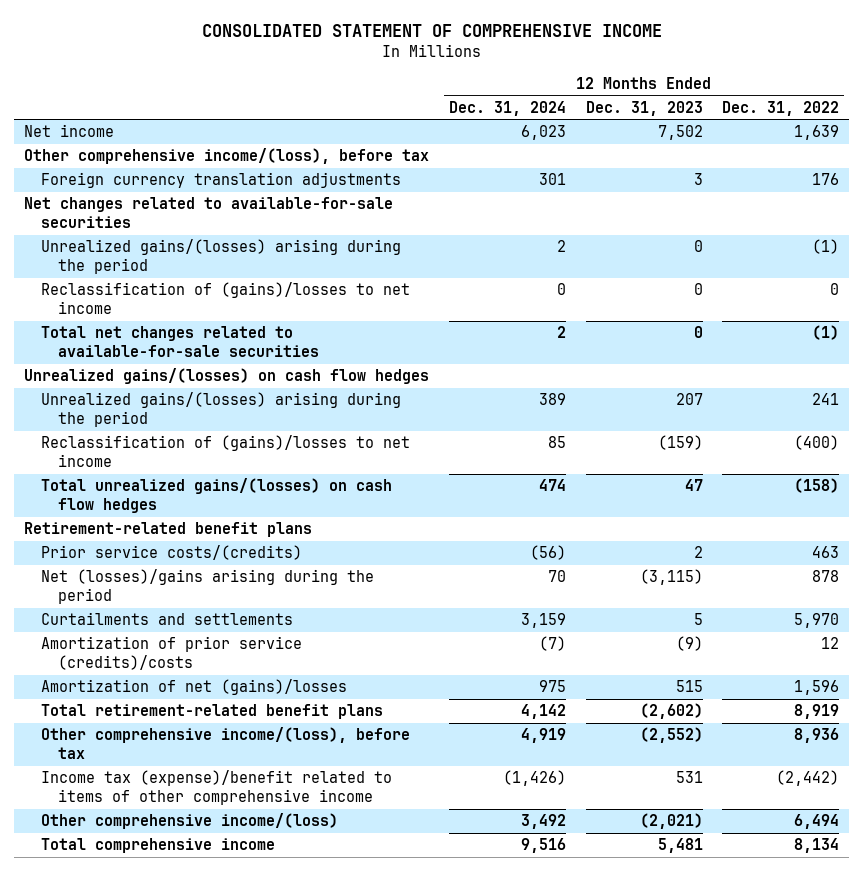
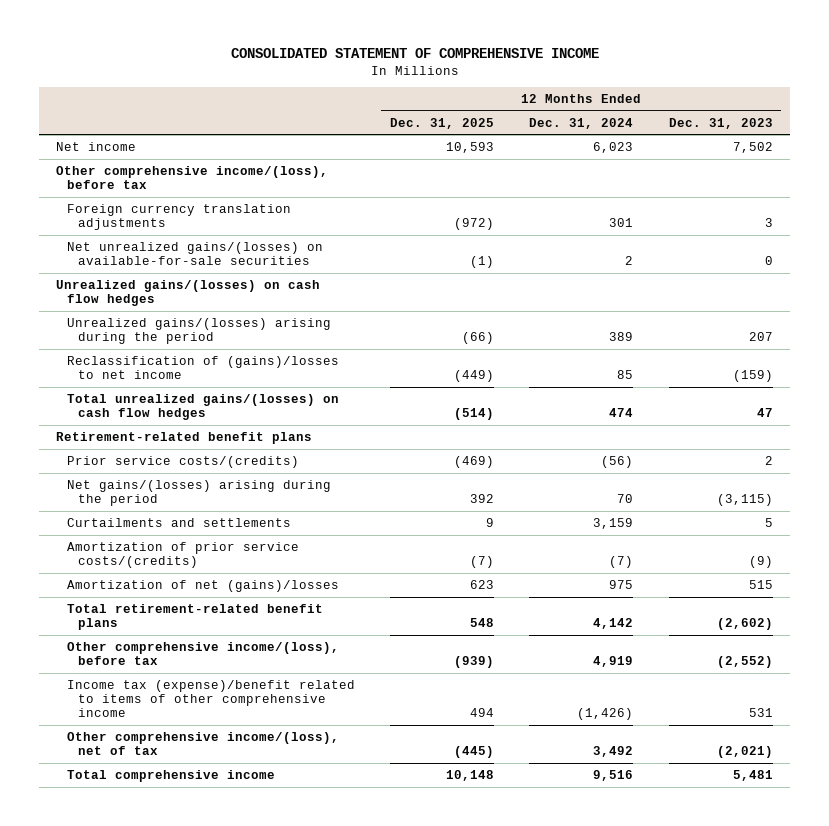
[722,100,840,116] Dec. 31, 2022 -> none
none -> [390,117,495,129] Dec. 31, 2025
[23,197,393,229] Net changes related to available-for-sale securities -> none
[40,239,401,275] Unrealized gains/(losses) arising during the period -> none
[40,282,410,315] Reclassification of (gains)/losses to net income -> none
[40,326,319,358] Total net changes related to available-for-sale securities -> [67,241,324,266] Net unrealized gains/(losses) on available-for-sale securities
[40,569,374,605] Net (losses)/gains arising during the period -> [67,479,332,507] Net gains/(losses) arising during the period
[40,636,302,671] Amortization of prior service (credits)/costs -> [67,541,300,569] Amortization of prior service costs/(credits)
[40,813,338,830] Other comprehensive income/(loss) -> [67,731,340,756] Other comprehensive income/(loss), net of tax

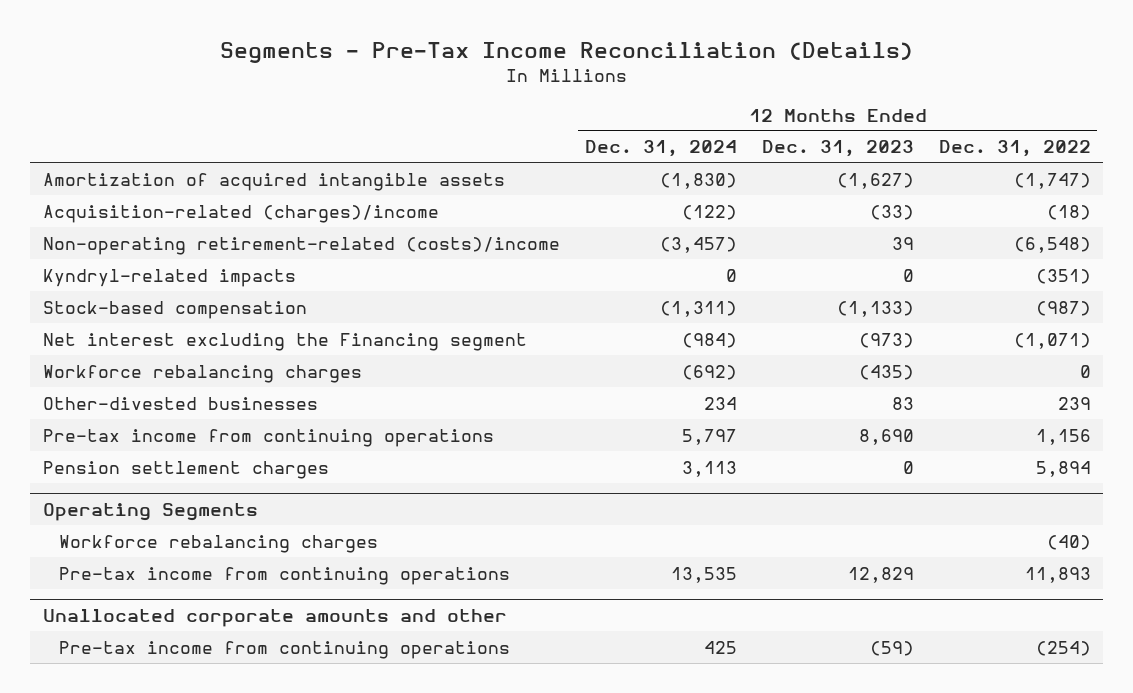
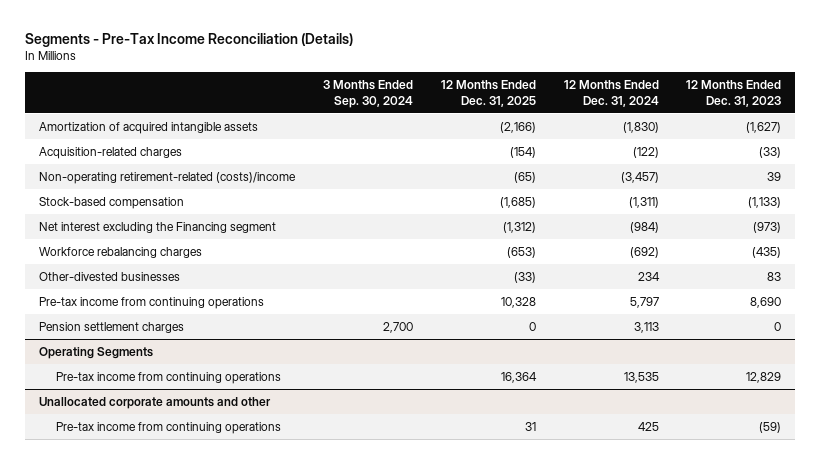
[938,140,1091,158] Dec. 31, 2022 -> none
none -> [322,79,413,108] 3 Months Ended Sep. 30, 2024
none -> [440,79,536,107] 12 Months Ended Dec. 31, 2025
[42,204,439,223] Acquisition-related (charges)/income -> [39,146,183,159] Acquisition-related charges
[42,268,296,287] Kyndryl-related impacts -> none
[58,534,378,553] Workforce rebalancing charges -> none

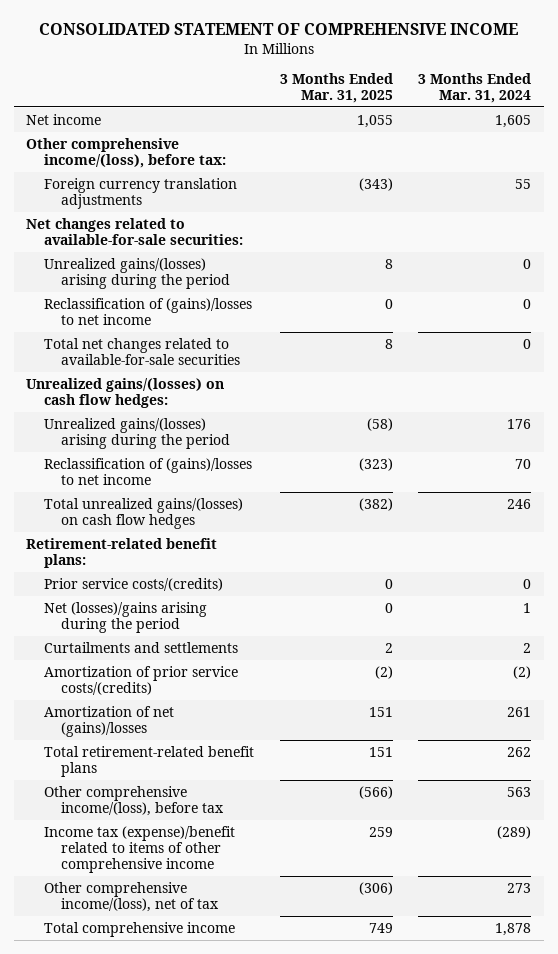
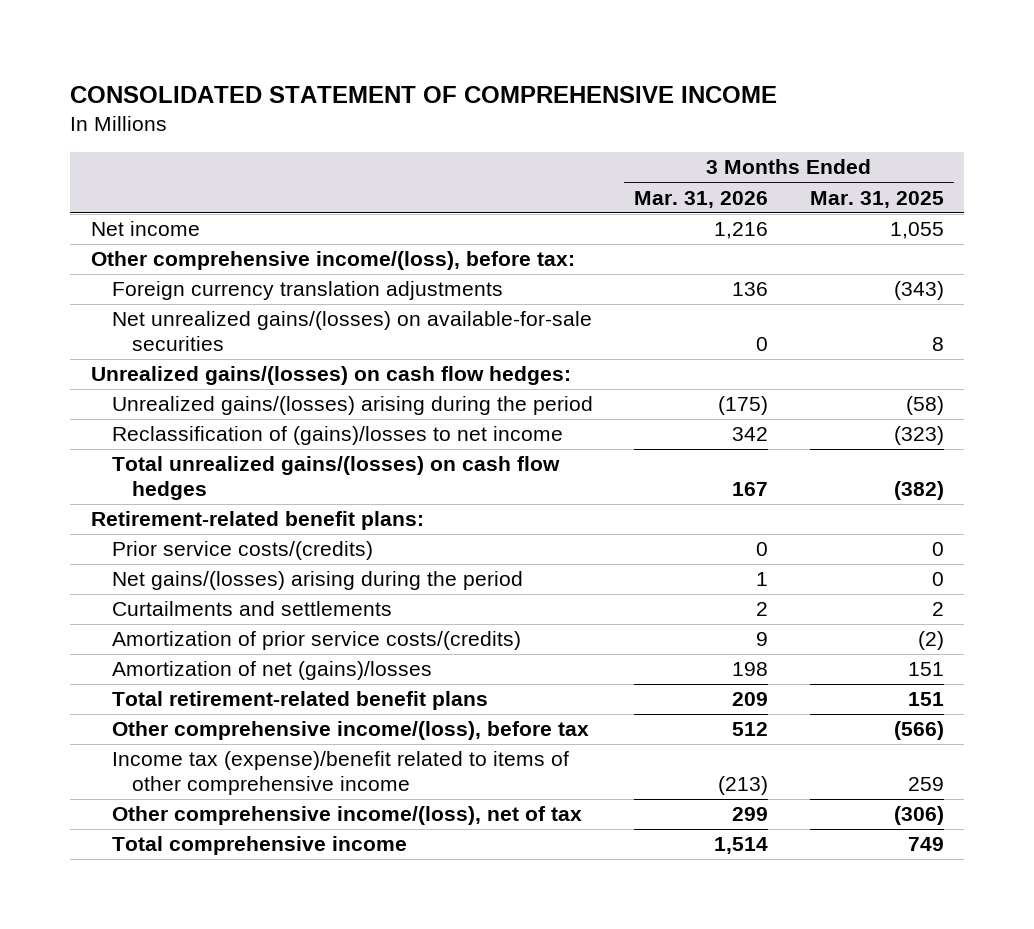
[418,73,532,104] 3 Months Ended Mar. 31, 2024 -> none
none -> [634,190,769,208] Mar. 31, 2026
[26,217,243,245] Net changes related to available-for-sale securities: -> none
[43,257,231,289] Unrealized gains/(losses) arising during the period -> none
[43,297,252,325] Reclassification of (gains)/losses to net income -> none
[43,337,241,365] Total net changes related to available-for-sale securities -> [111,311,592,352] Net unrealized gains/(losses) on available-for-sale securities
[43,601,207,633] Net (losses)/gains arising during the period -> [111,571,523,591] Net gains/(losses) arising during the period

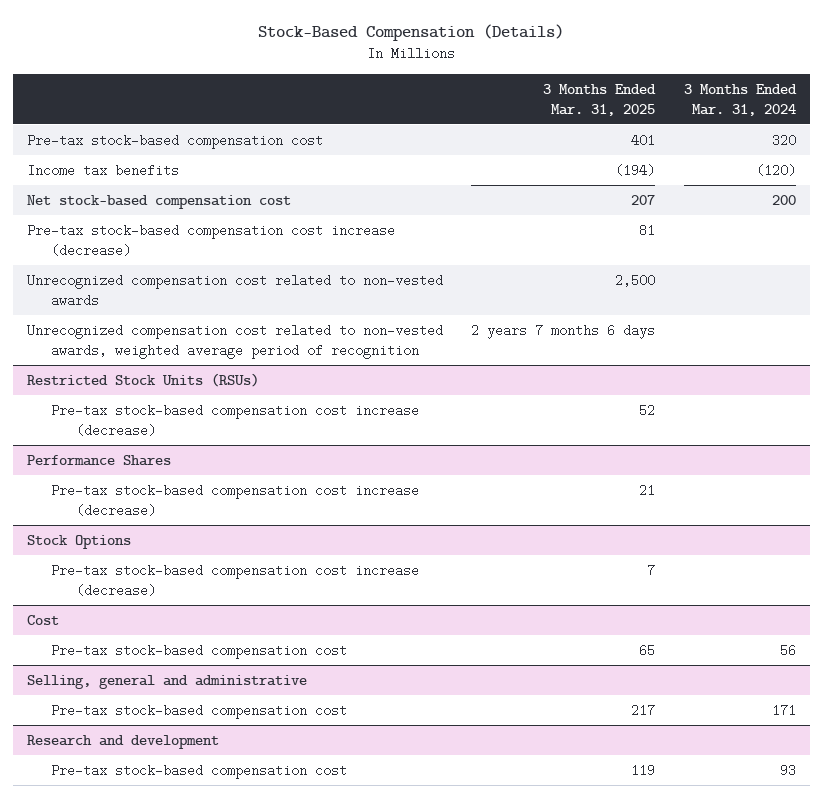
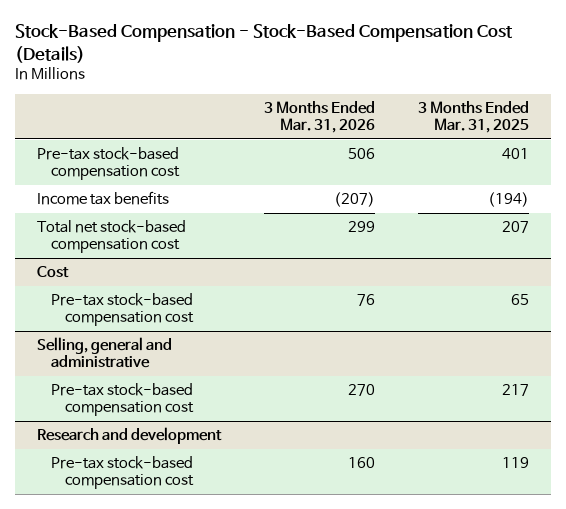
[258,23,565,41] Stock-Based Compensation (Details) -> [14,24,513,63] Stock-Based Compensation - Stock-Based Compensation Cost (Details)
[683,83,797,116] 3 Months Ended Mar. 31, 2024 -> none
none -> [263,100,375,134] 3 Months Ended Mar. 31, 2026
[26,223,395,257] Pre-tax stock-based compensation cost increase (decrease) -> none
[26,273,443,307] Unrecognized compensation cost related to non-vested awards -> none
[26,323,443,359] Unrecognized compensation cost related to non-vested awards, weighted average period of recognition -> none
[26,372,259,387] Restricted Stock Units (RSUs) -> none
[51,403,420,437] Pre-tax stock-based compensation cost increase (decrease) -> none
[26,454,171,466] Performance Shares -> none
[51,483,420,517] Pre-tax stock-based compensation cost increase (decrease) -> none
[26,534,131,549] Stock Options -> none
[51,563,420,597] Pre-tax stock-based compensation cost increase (decrease) -> none
[26,194,291,209] Net stock-based compensation cost -> [36,219,186,254] Total net stock-based compensation cost

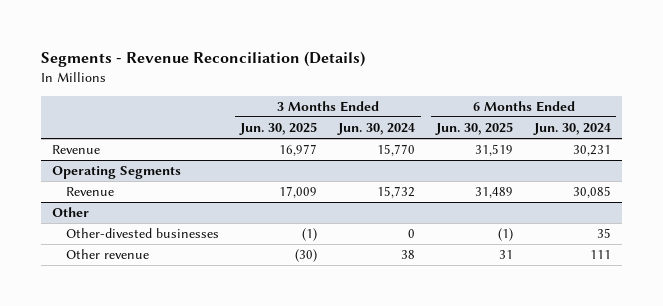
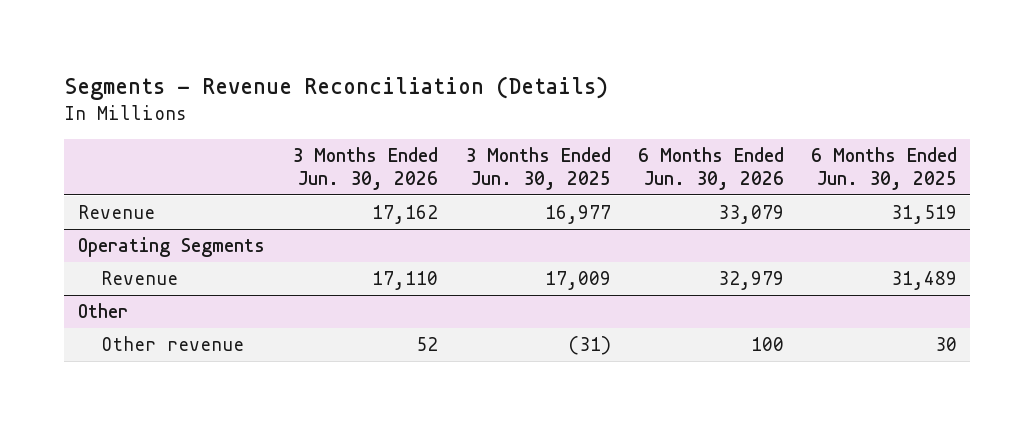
[337,123,416,136] Jun. 30, 2024 -> none
[533,123,612,136] Jun. 30, 2024 -> none
none -> [291,146,438,190] 3 Months Ended Jun. 30, 2026
none -> [637,146,784,190] 6 Months Ended Jun. 30, 2026
[66,228,220,239] Other-divested businesses -> none
[295,249,318,263] (30) -> [567,335,611,355] (31)
[499,250,514,260] 31 -> [934,336,957,351] 30

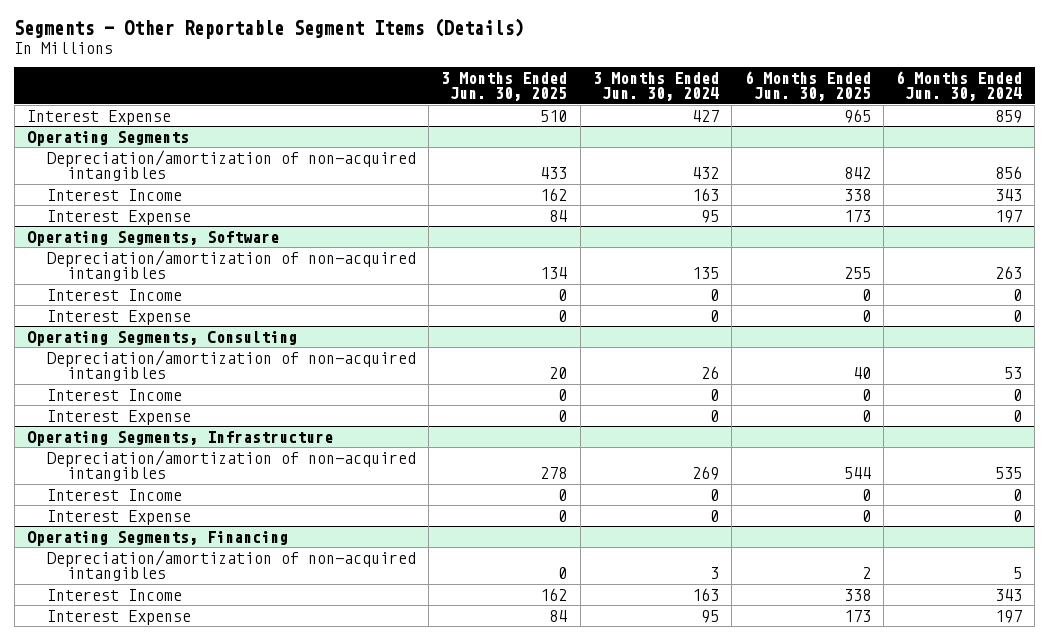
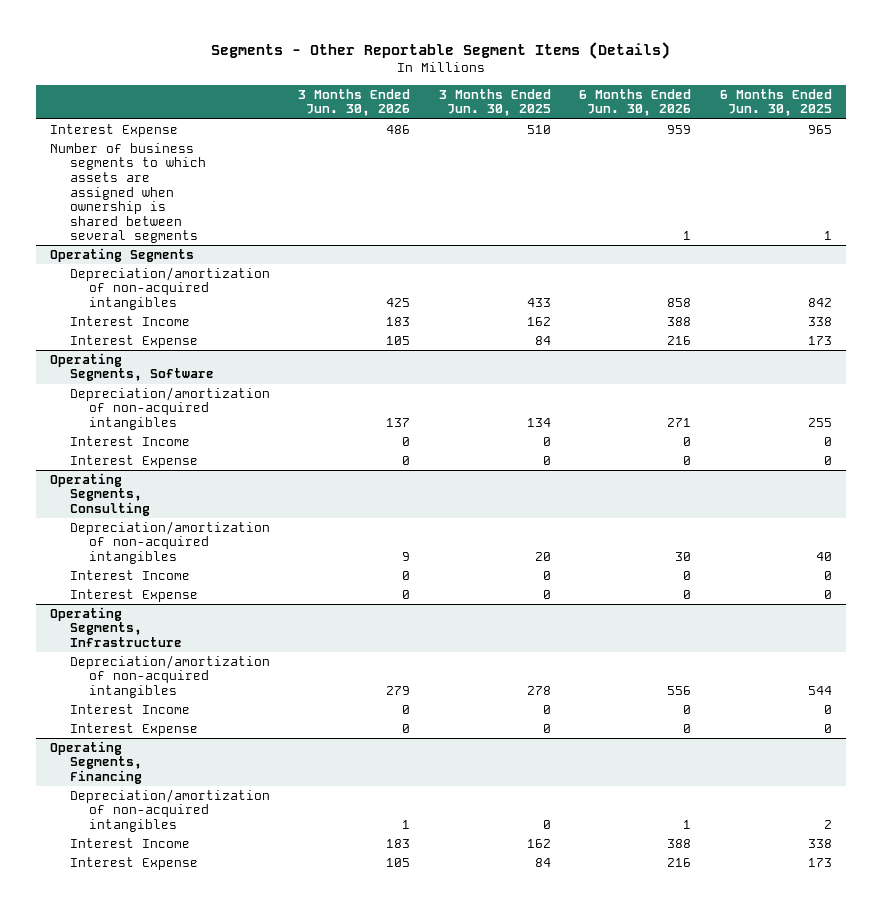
[593,71,720,102] 3 Months Ended Jun. 30, 2024 -> none
[896,70,1023,102] 6 Months Ended Jun. 30, 2024 -> none
none -> [298,88,411,117] 3 Months Ended Jun. 30, 2026
none -> [579,88,692,117] 6 Months Ended Jun. 30, 2026
none -> [50,142,206,244] Number of business segments to which assets are assigned when ownership is shared between several segments

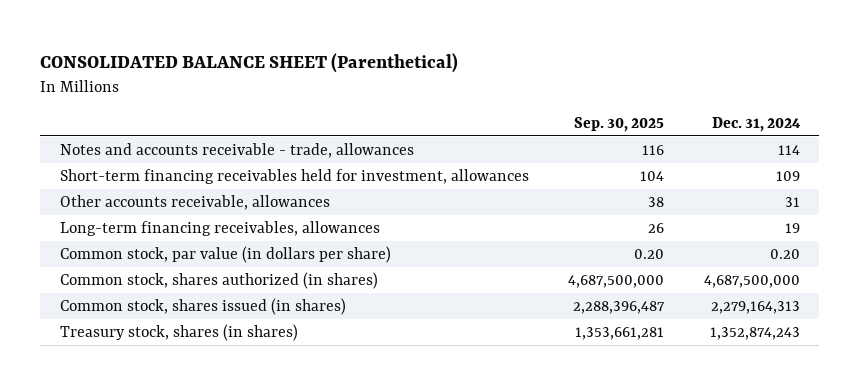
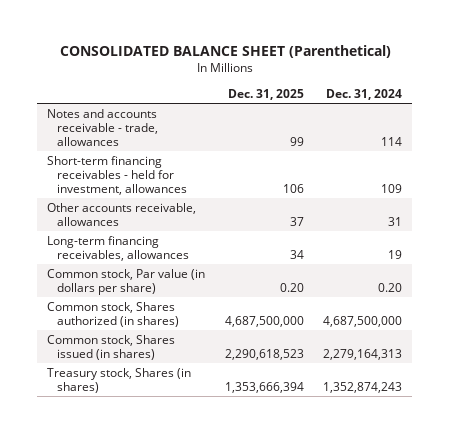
[574,116,665,132] Sep. 30, 2025 -> none
none -> [227,88,304,100] Dec. 31, 2025
[60,169,530,185] Short-term financing receivables held for investment, allowances -> [47,155,188,195] Short-term financing receivables - held for investment, allowances
[60,246,392,264] Common stock, par value (in dollars per share) -> [47,268,206,295] Common stock, Par value (in dollars per share)
[60,272,379,290] Common stock, shares authorized (in shares) -> [47,301,180,327] Common stock, Shares authorized (in shares)
[60,298,347,316] Common stock, shares issued (in shares) -> [47,334,176,360] Common stock, Shares issued (in shares)
[60,324,299,342] Treasury stock, shares (in shares) -> [47,367,192,393] Treasury stock, Shares (in shares)

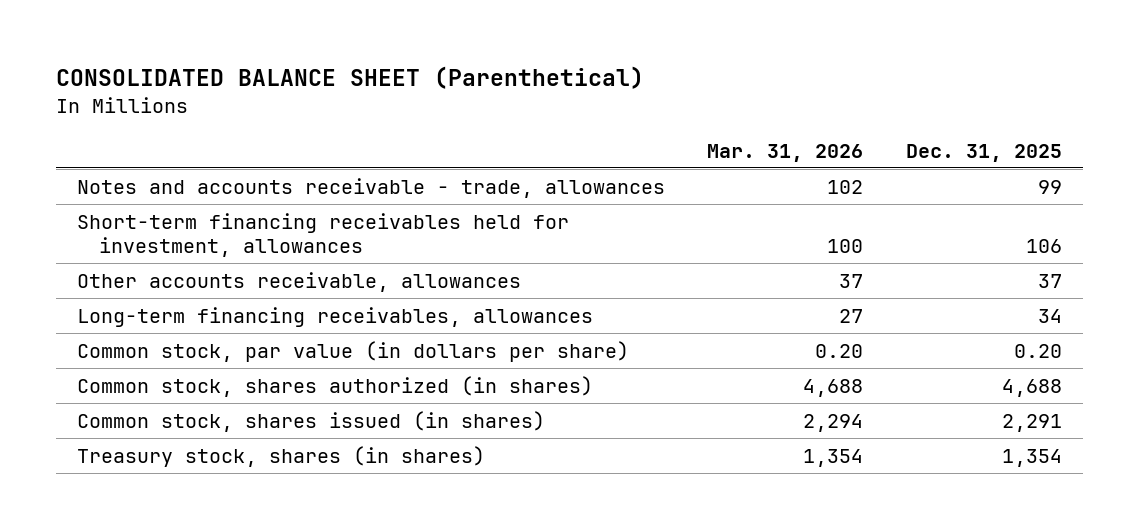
[326,88,403,100] Dec. 31, 2024 -> none
none -> [707,143,864,162] Mar. 31, 2026
[47,155,188,195] Short-term financing receivables - held for investment, allowances -> [76,212,569,258] Short-term financing receivables held for investment, allowances
[47,268,206,295] Common stock, Par value (in dollars per share) -> [76,340,629,362] Common stock, par value (in dollars per share)
[47,301,180,327] Common stock, Shares authorized (in shares) -> [76,375,593,397] Common stock, shares authorized (in shares)
[224,315,304,327] 4,687,500,000 -> [1001,378,1062,397] 4,688
[47,334,176,360] Common stock, Shares issued (in shares) -> [76,410,545,432] Common stock, shares issued (in shares)
[224,348,304,360] 2,290,618,523 -> [1001,413,1062,432] 2,291
[47,367,192,393] Treasury stock, Shares (in shares) -> [76,445,485,467] Treasury stock, shares (in shares)
[224,381,304,393] 1,353,666,394 -> [1001,448,1062,467] 1,354

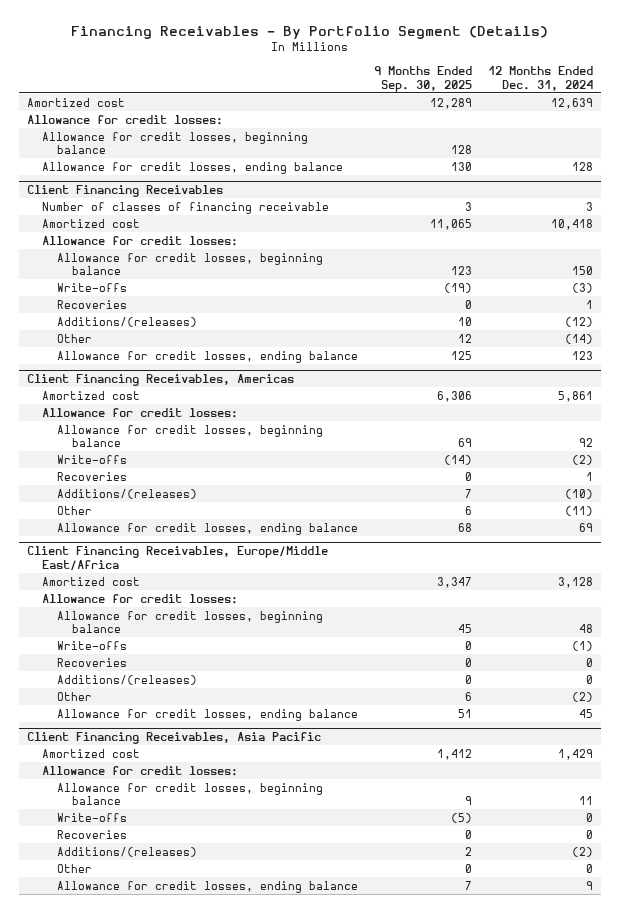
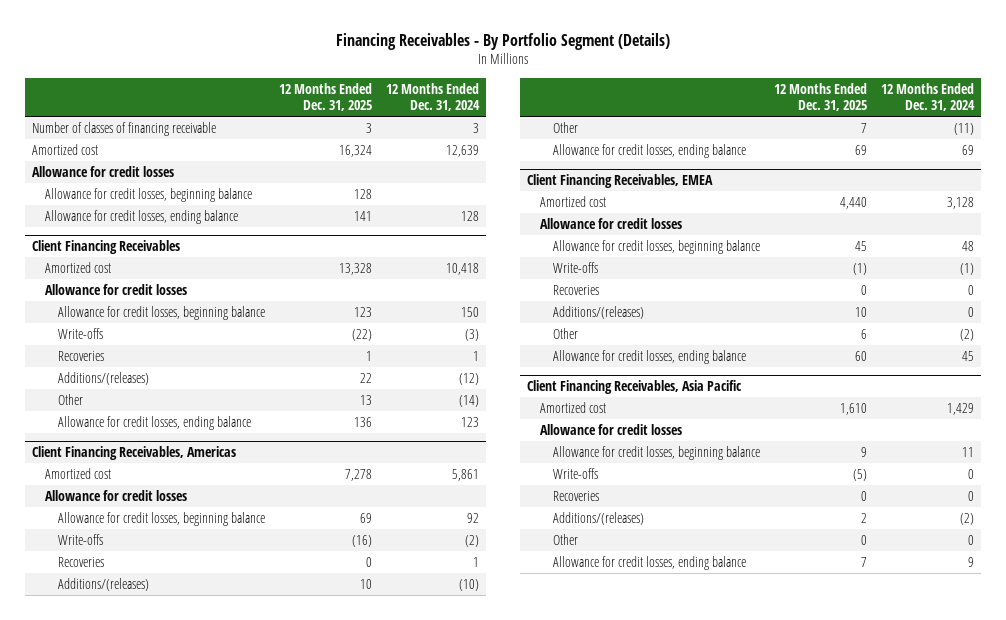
[374,66,473,92] 9 Months Ended Sep. 30, 2025 -> none
none -> [278,82,372,112] 12 Months Ended Dec. 31, 2025
none -> [31,121,216,136] Number of classes of financing receivable
[26,114,223,125] Allowance for credit losses: -> [31,165,174,177] Allowance for credit losses
[41,201,329,214] Number of classes of financing receivable -> none
[41,235,238,246] Allowance for credit losses: -> [44,283,187,295] Allowance for credit losses
[41,407,238,418] Allowance for credit losses: -> [44,489,187,501] Allowance for credit losses
[26,546,328,571] Client Financing Receivables, Europe/Middle East/Africa -> none
none -> [527,173,714,188] Client Financing Receivables, EMEA
[41,593,238,604] Allowance for credit losses: -> [539,217,682,229] Allowance for credit losses
[41,765,238,776] Allowance for credit losses: -> [539,423,682,435] Allowance for credit losses

